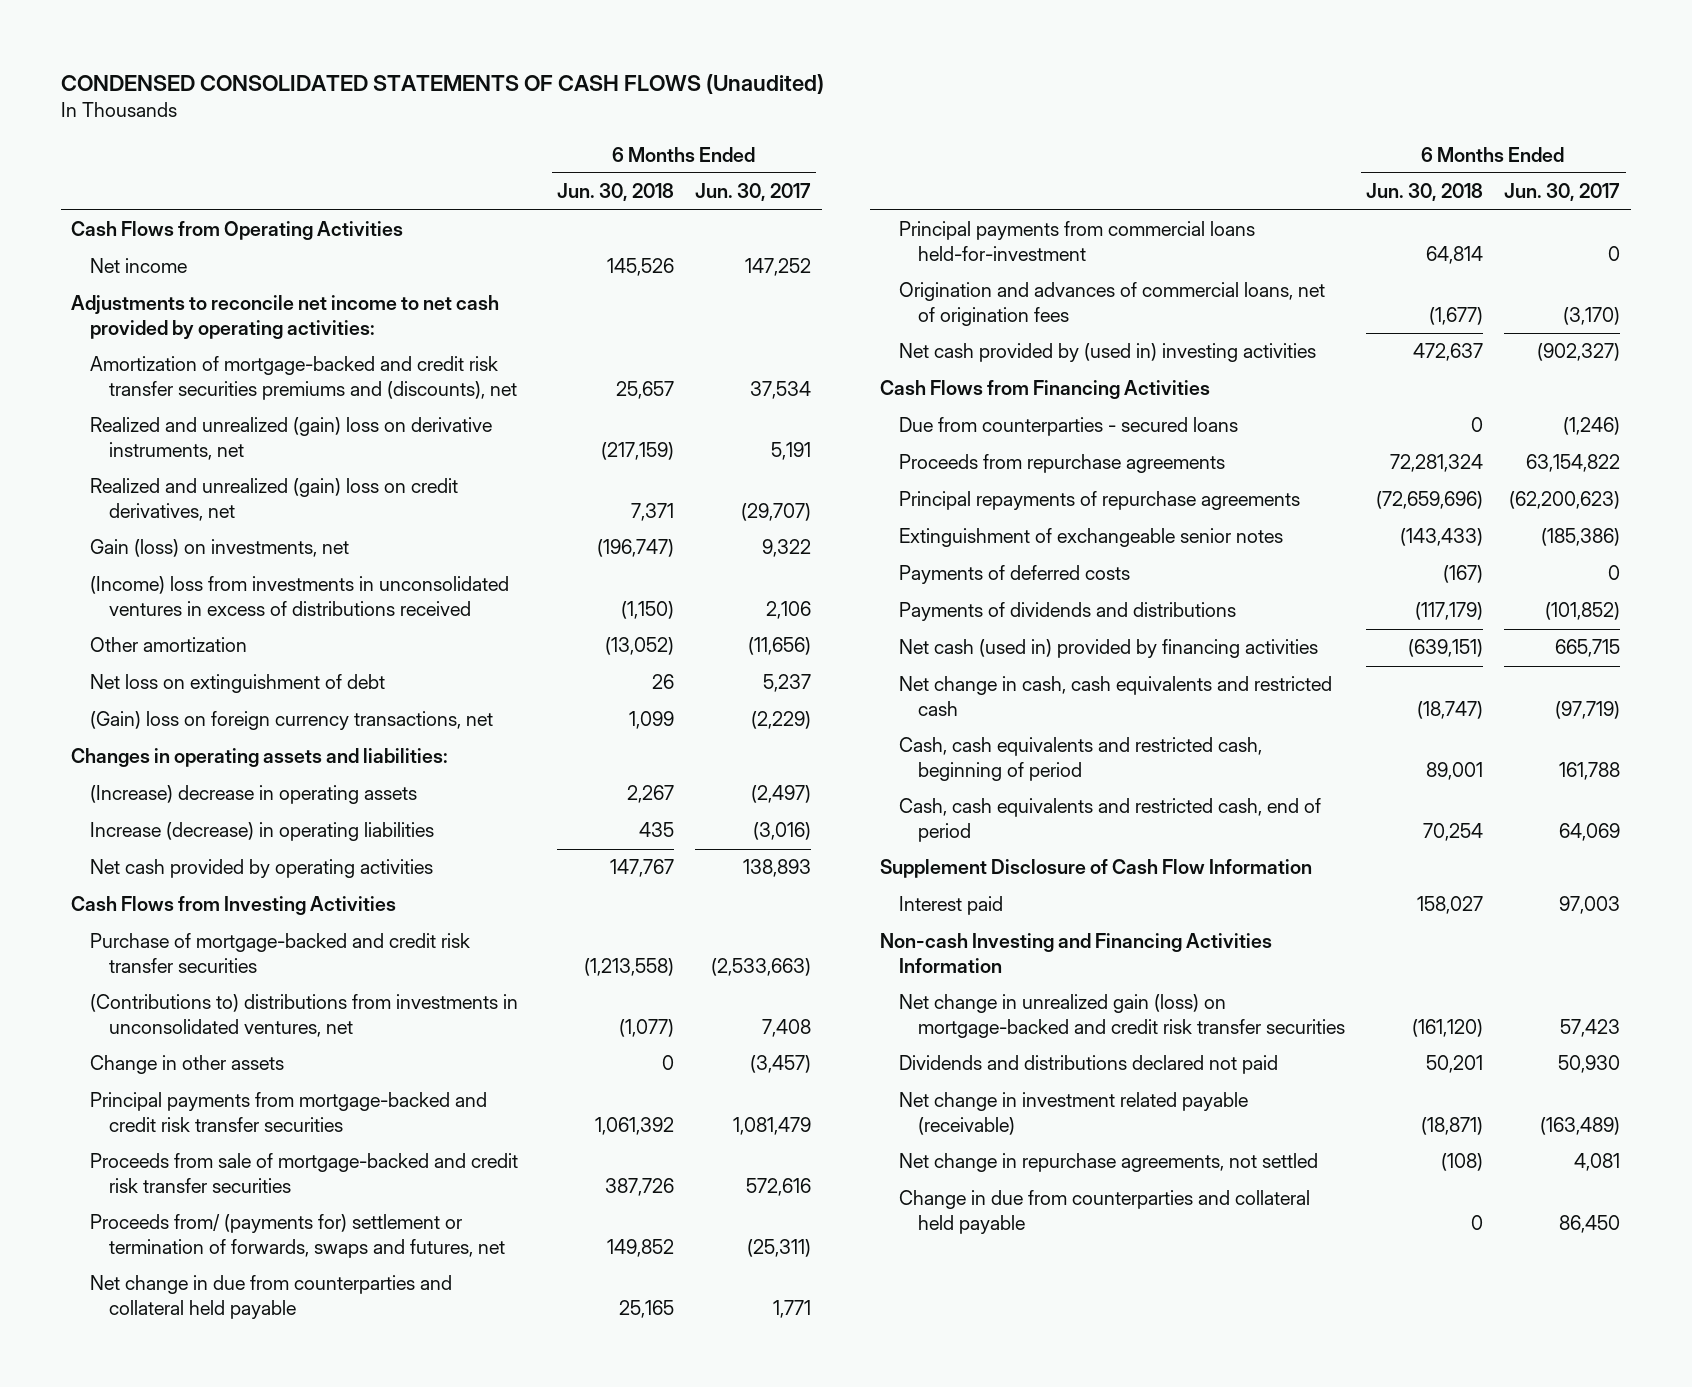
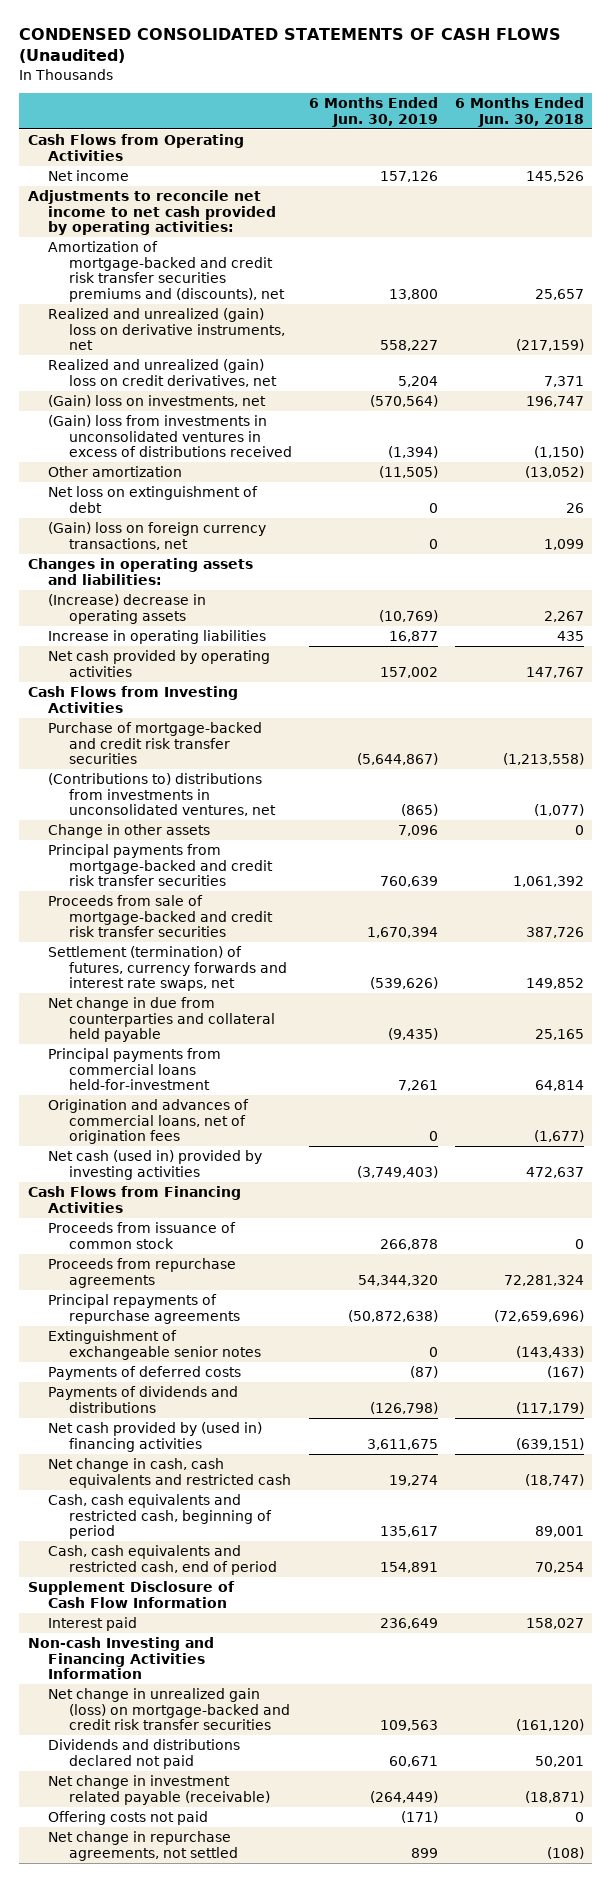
[695,183,812,202] Jun. 30, 2017 -> none
none -> [308,97,438,127] 6 Months Ended Jun. 30, 2019
[90,539,350,558] Gain (loss) on investments, net -> [48,394,267,407] (Gain) loss on investments, net
[597,539,675,558] (196,747) -> [525,395,584,407] 196,747
[90,576,510,616] (Income) loss from investments in unconsolidated ventures in excess of distributions received -> [48,414,292,458] (Gain) loss from investments in unconsolidated ventures in excess of distributions received
[90,822,435,842] Increase (decrease) in operating liabilities -> [48,629,267,644] Increase in operating liabilities
[90,1214,506,1258] Proceeds from/ (payments for) settlement or termination of forwards, swaps and futures, net -> [48,945,287,992] Settlement (termination) of futures, currency forwards and interest rate swaps, net
[899,343,1317,363] Net cash provided by (used in) investing activities -> [48,1149,263,1180] Net cash (used in) provided by investing activities
[899,417,1239,437] Due from counterparties - secured loans -> none
none -> [48,1221,237,1249] Proceeds from issuance of common stock
[899,639,1319,659] Net cash (used in) provided by financing activities -> [48,1421,263,1452] Net cash provided by (used in) financing activities
none -> [48,1810,209,1825] Offering costs not paid
[899,1190,1311,1234] Change in due from counterparties and collateral held payable -> none

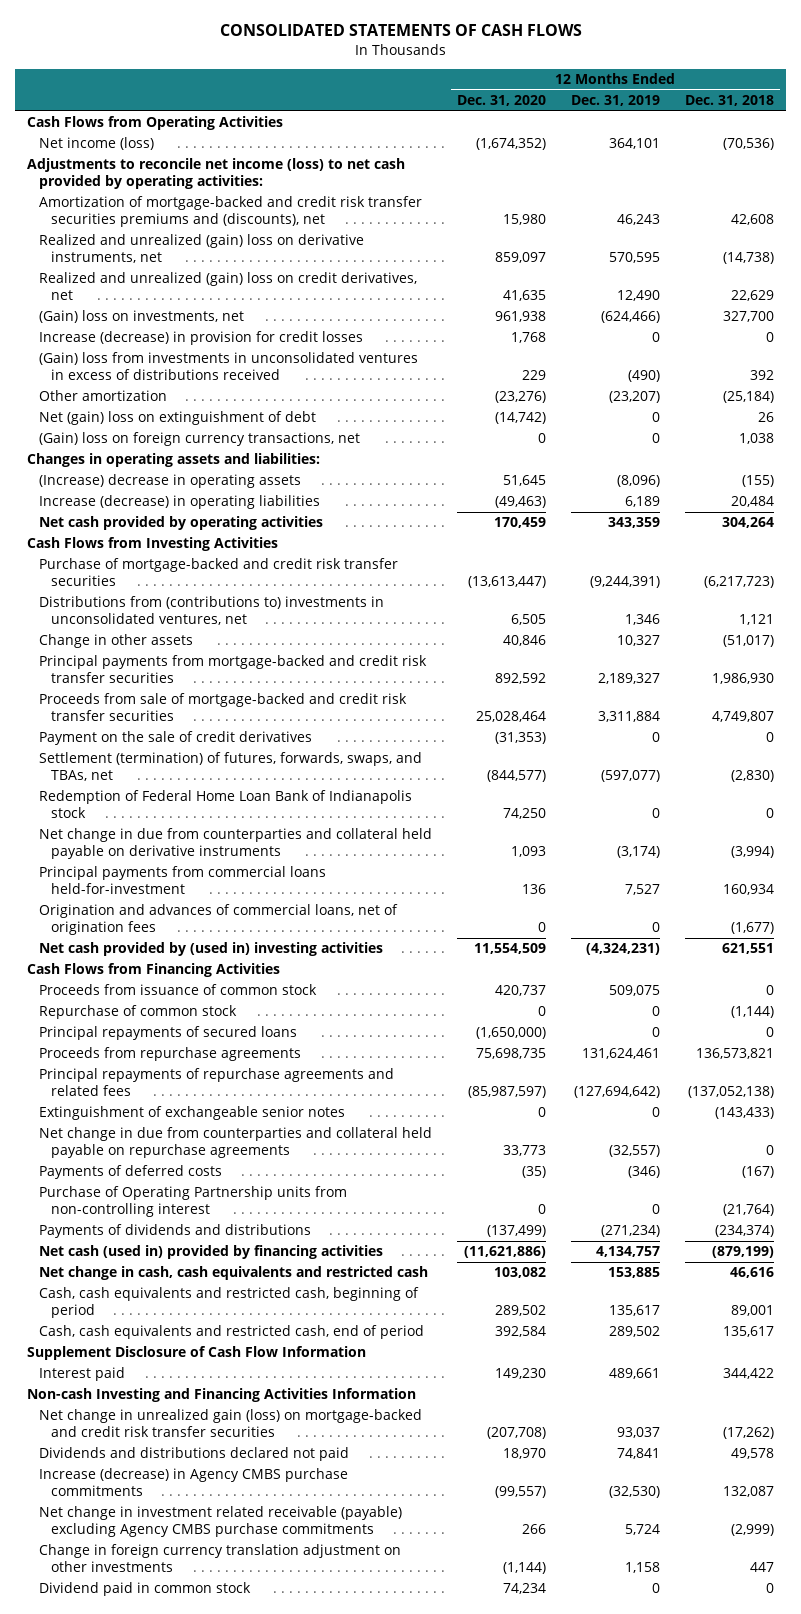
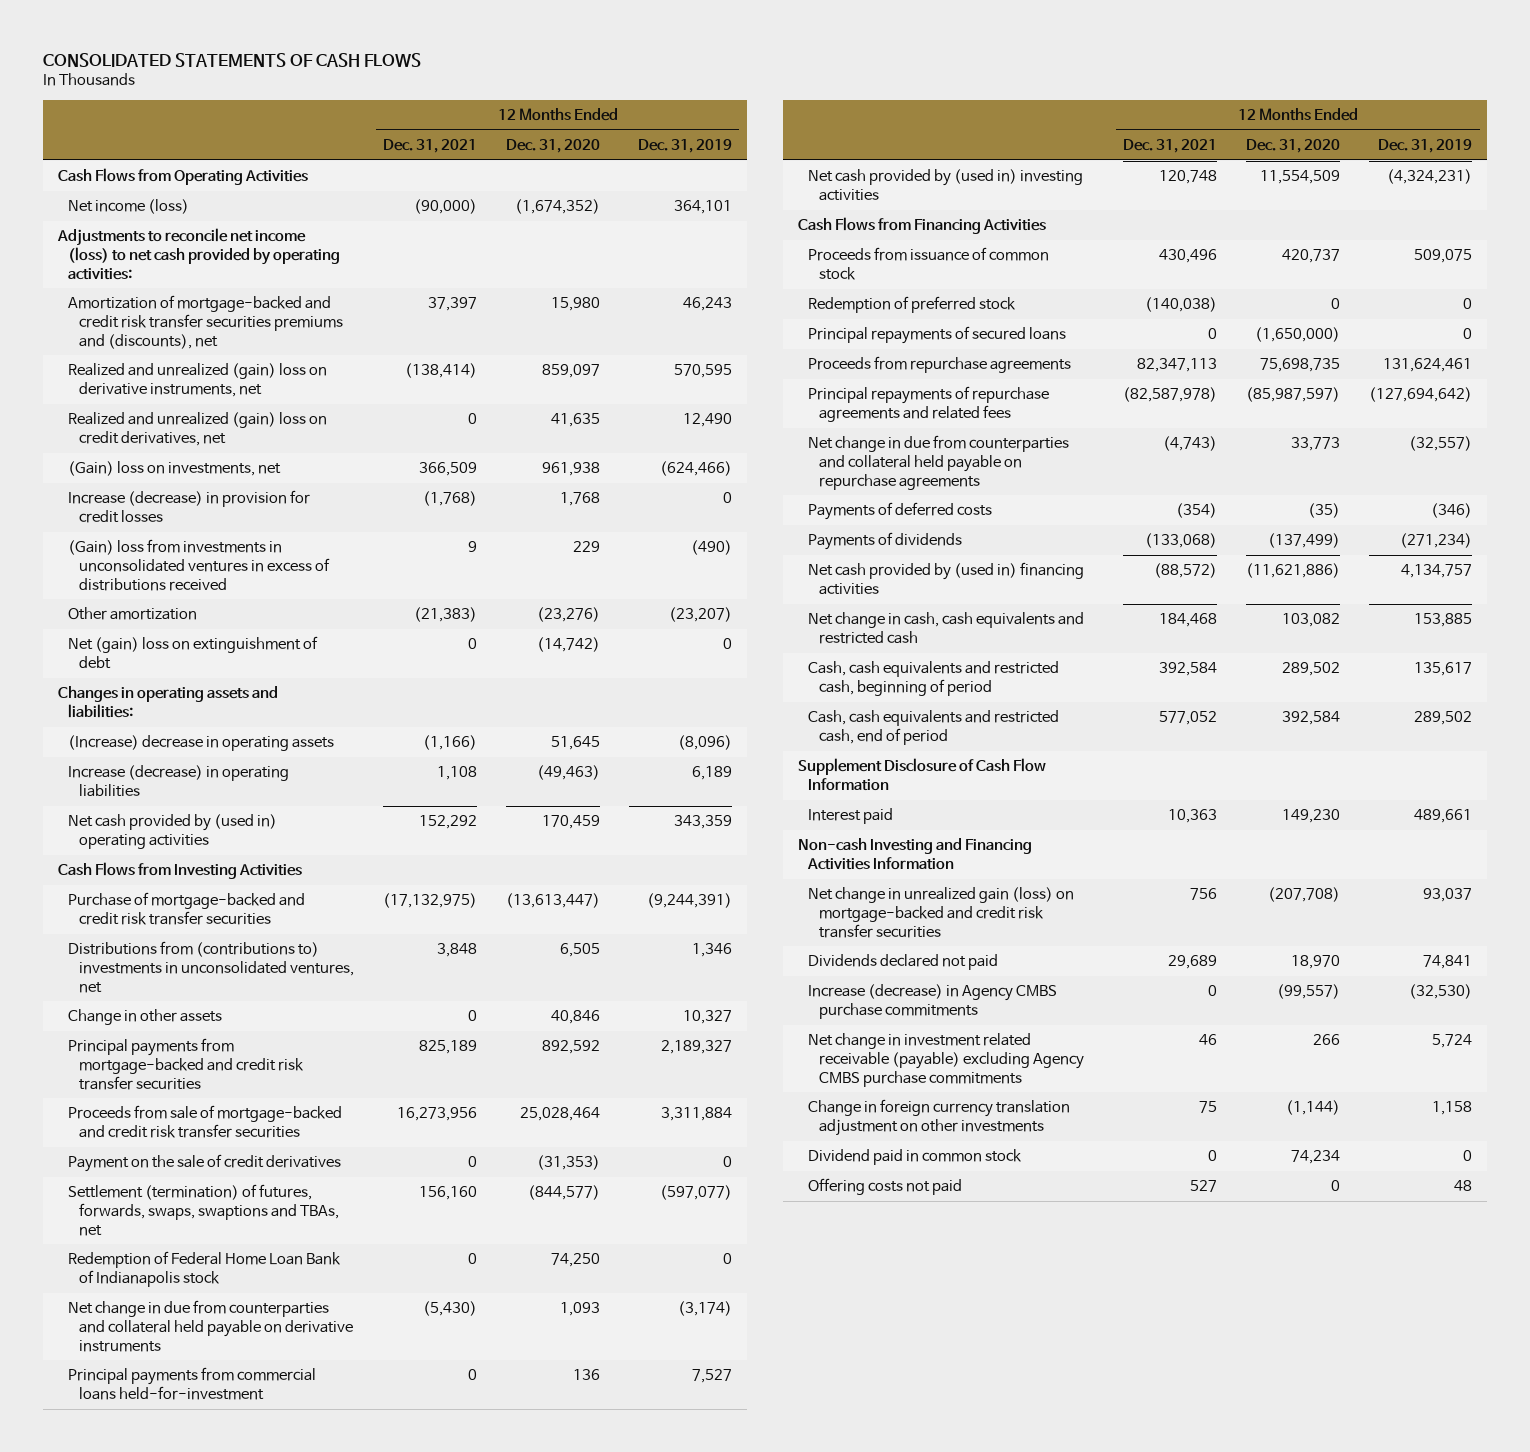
[684,95,774,107] Dec. 31, 2018 -> none
none -> [382,139,477,154] Dec. 31, 2021
[39,432,361,447] (Gain) loss on foreign currency transactions, net -> none
[39,516,324,531] Net cash provided by operating activities -> [68,814,278,849] Net cash provided by (used in) operating activities
[39,752,423,782] Settlement (termination) of futures, forwards, swaps, and TBAs, net -> [68,1184,339,1236] Settlement (termination) of futures, forwards, swaps, swaptions and TBAs, net
[39,904,399,936] Origination and advances of commercial loans, net of origination fees -> none
[39,1005,238,1020] Repurchase of common stock -> none
none -> [808,296,1017,314] Redemption of preferred stock
[39,1106,346,1121] Extinguishment of exchangeable senior notes -> none
[39,1186,348,1218] Purchase of Operating Partnership units from non-controlling interest -> none
[39,1224,312,1239] Payments of dividends and distributions -> [808,532,963,551] Payments of dividends
[39,1245,384,1260] Net cash (used in) provided by financing activities -> [808,562,1085,595] Net cash provided by (used in) financing activities
[39,1447,350,1462] Dividends and distributions declared not paid -> [808,954,999,971] Dividends declared not paid
none -> [808,1178,963,1196] Offering costs not paid

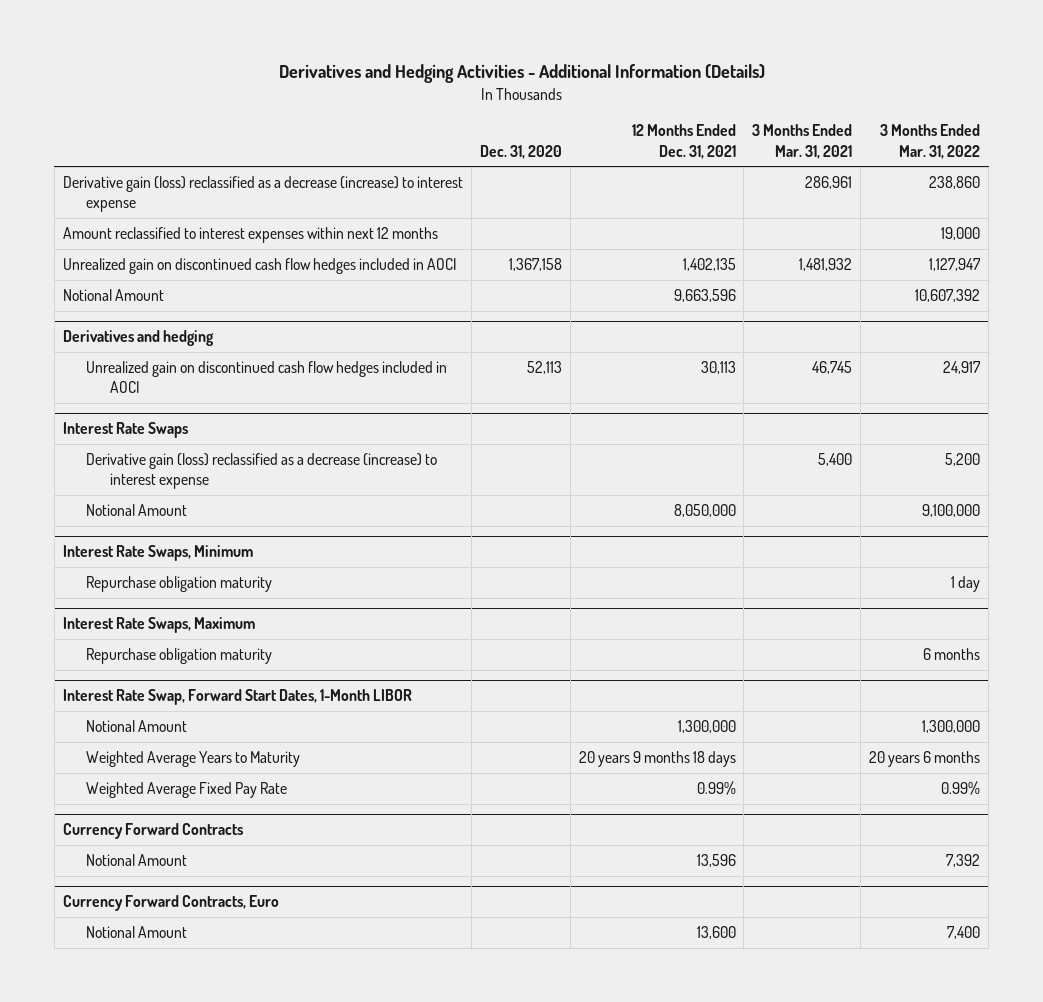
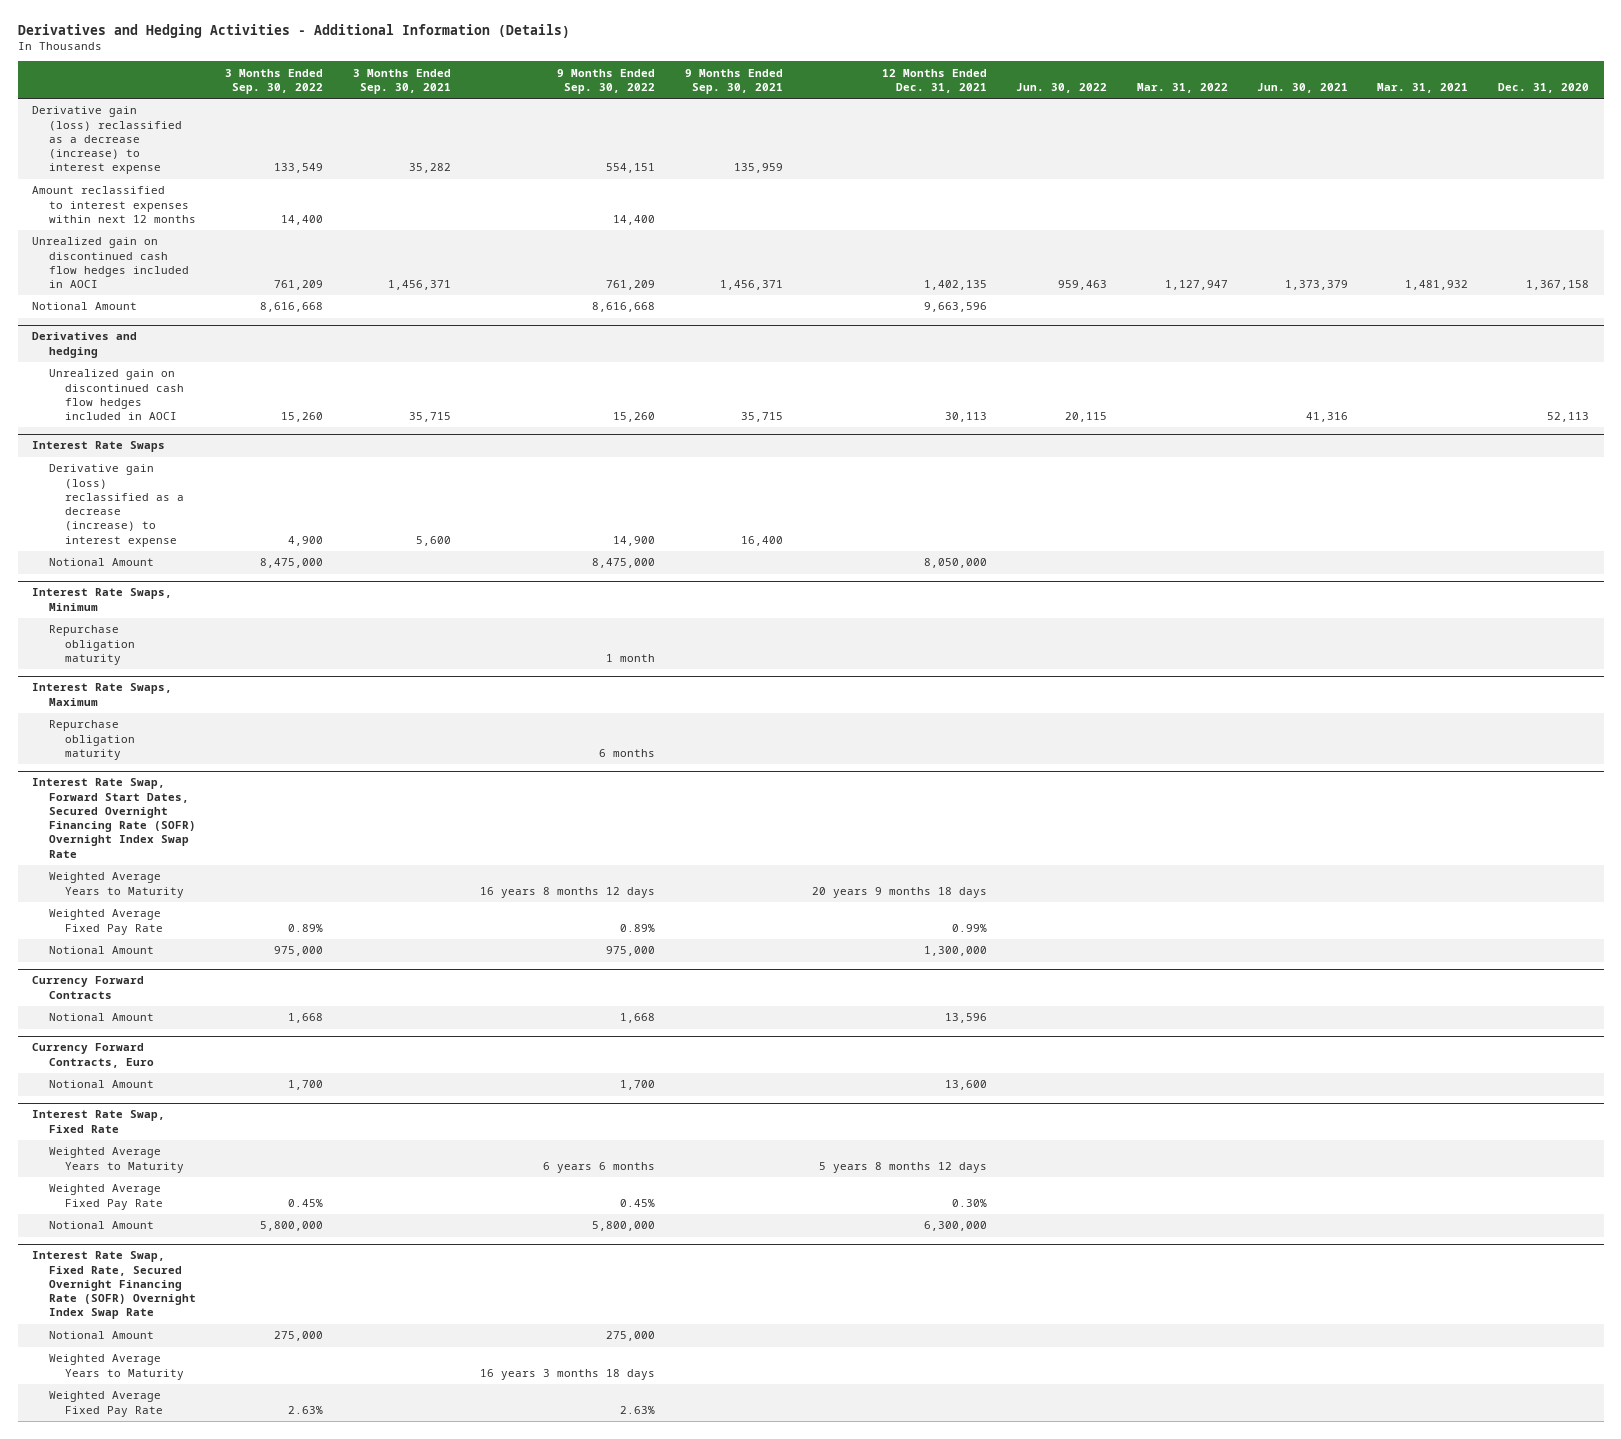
[752,124,853,159] 3 Months Ended Mar. 31, 2021 -> none
[880,124,981,159] 3 Months Ended Mar. 31, 2022 -> none
none -> [225,68,324,95] 3 Months Ended Sep. 30, 2022
none -> [352,68,451,95] 3 Months Ended Sep. 30, 2021
none -> [557,68,656,95] 9 Months Ended Sep. 30, 2022
none -> [684,68,783,95] 9 Months Ended Sep. 30, 2021
none -> [1016,83,1108,94] Jun. 30, 2022
none -> [1136,83,1228,94] Mar. 31, 2022
none -> [1257,83,1349,94] Jun. 30, 2021
none -> [1377,83,1469,94] Mar. 31, 2021
[62,689,412,706] Interest Rate Swap, Forward Start Dates, 1-Month LIBOR -> none
[86,720,188,733] Notional Amount -> none
none -> [32,778,196,858] Interest Rate Swap, Forward Start Dates, Secured Overnight Financing Rate (SOFR) Overnight Index Swap Rate
none -> [48,946,154,955] Notional Amount
none -> [32,1110,166,1133] Interest Rate Swap, Fixed Rate
none -> [48,1147,185,1173] Weighted Average Years to Maturity
none -> [48,1184,164,1210] Weighted Average Fixed Pay Rate
none -> [48,1221,154,1230] Notional Amount
none -> [32,1251,196,1320] Interest Rate Swap, Fixed Rate, Secured Overnight Financing Rate (SOFR) Overnight Index Swap Rate
none -> [48,1331,154,1340] Notional Amount
none -> [48,1354,185,1380] Weighted Average Years to Maturity
none -> [48,1391,164,1417] Weighted Average Fixed Pay Rate

